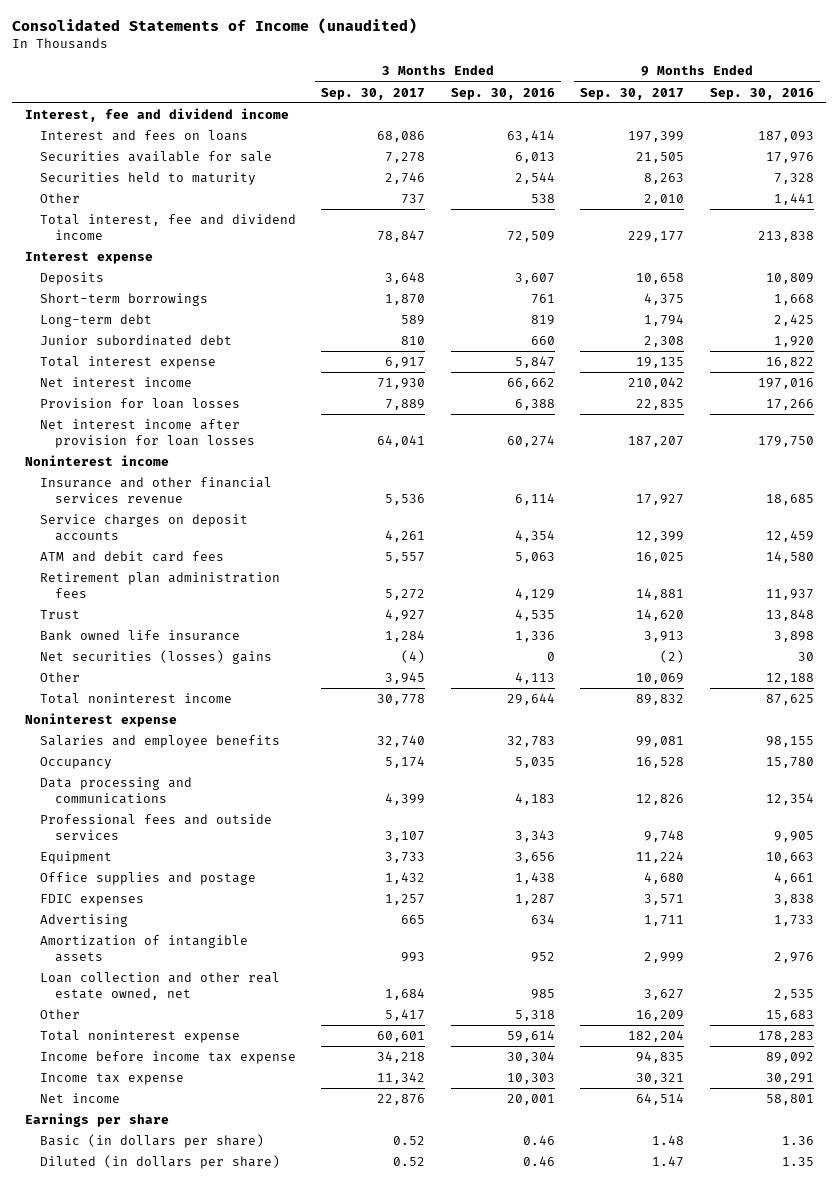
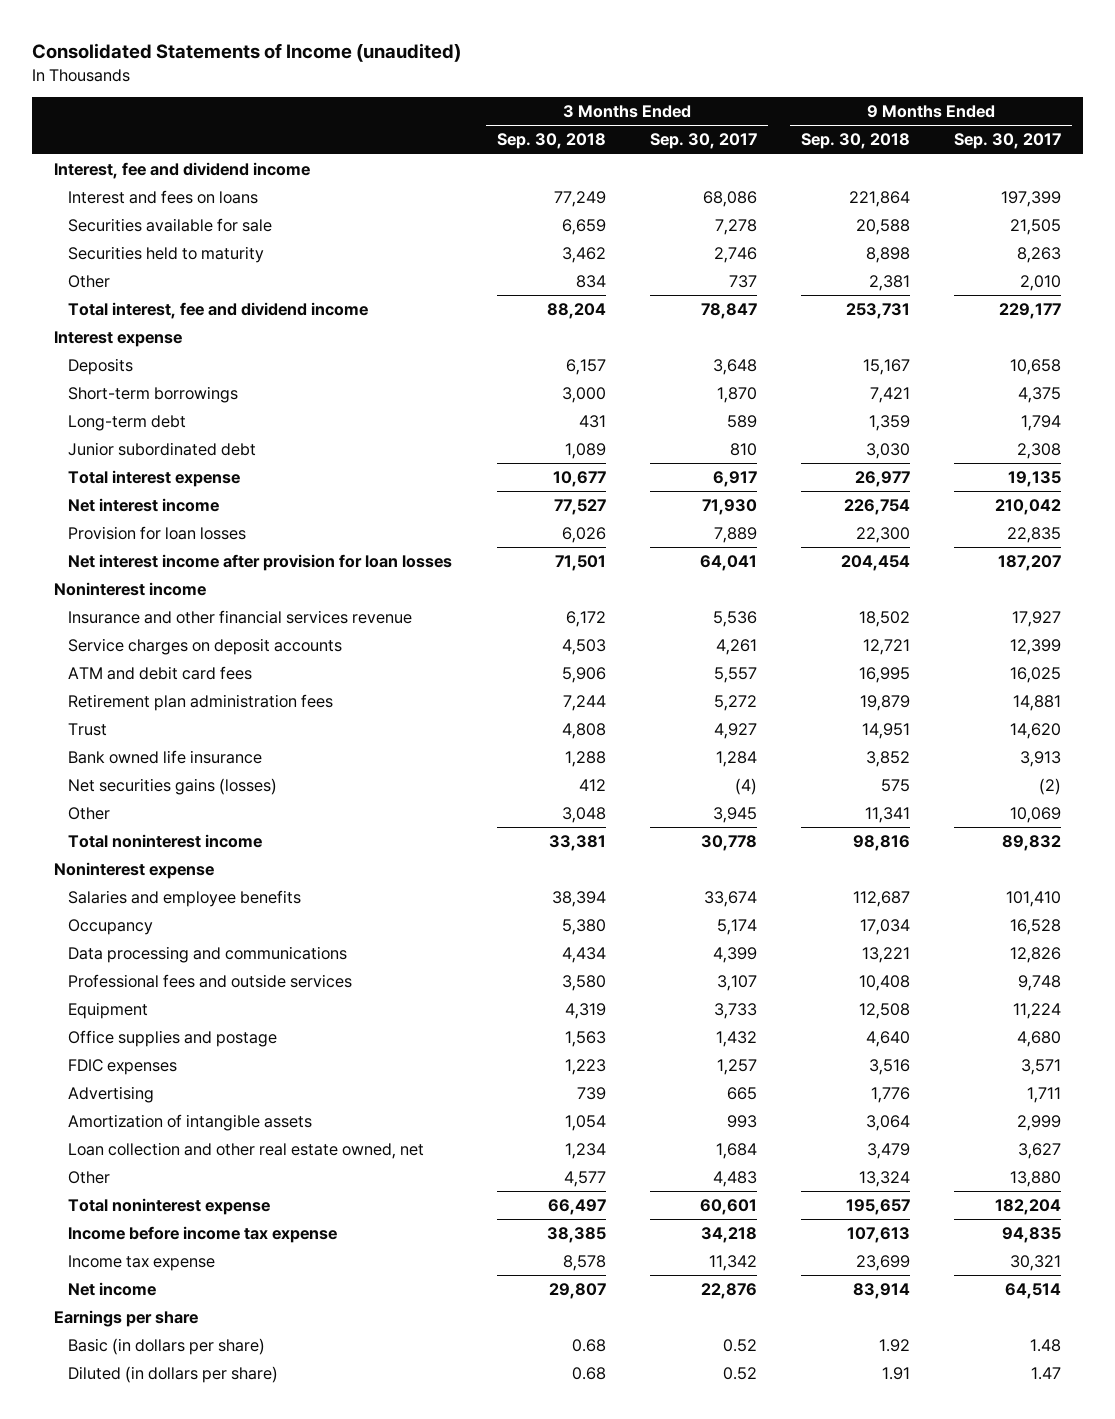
[450,87,555,100] Sep. 30, 2016 -> none
[709,87,814,100] Sep. 30, 2016 -> none
none -> [496,133,606,150] Sep. 30, 2018
none -> [800,133,910,150] Sep. 30, 2018
[39,649,272,664] Net securities (losses) gains -> [68,777,278,795] Net securities gains (losses)
[377,734,426,747] 32,740 -> [703,890,757,907] 33,674
[636,735,685,747] 99,081 -> [1005,890,1061,907] 101,410
[385,1008,426,1021] 5,417 -> [712,1170,757,1187] 4,483
[636,1009,685,1021] 16,209 -> [1009,1170,1061,1187] 13,880

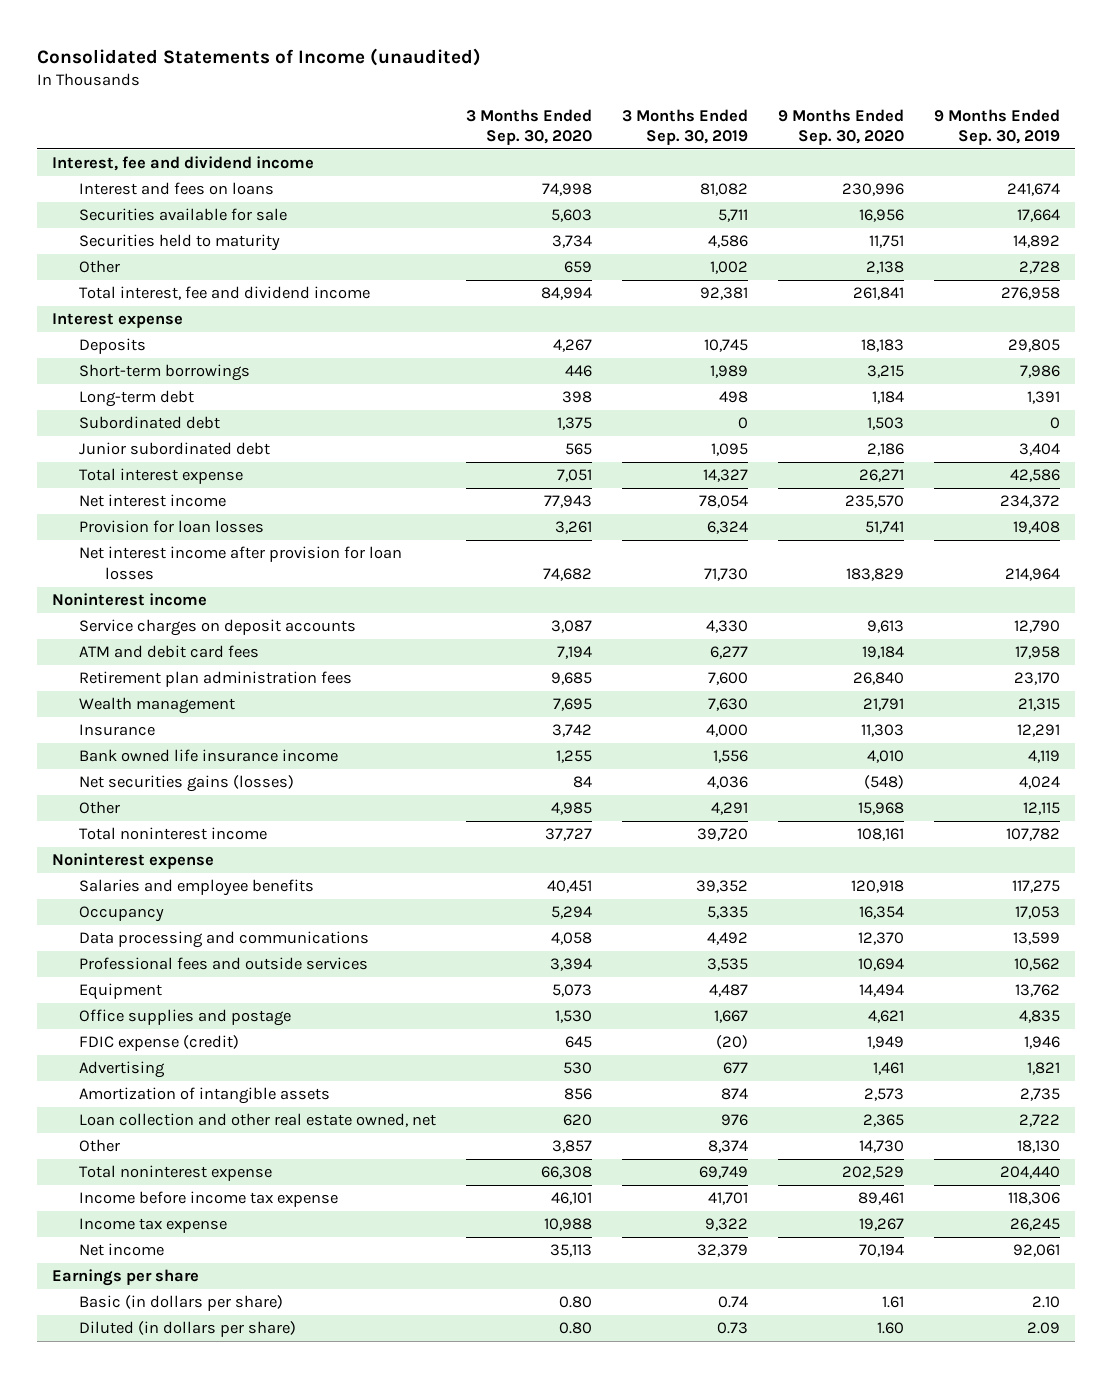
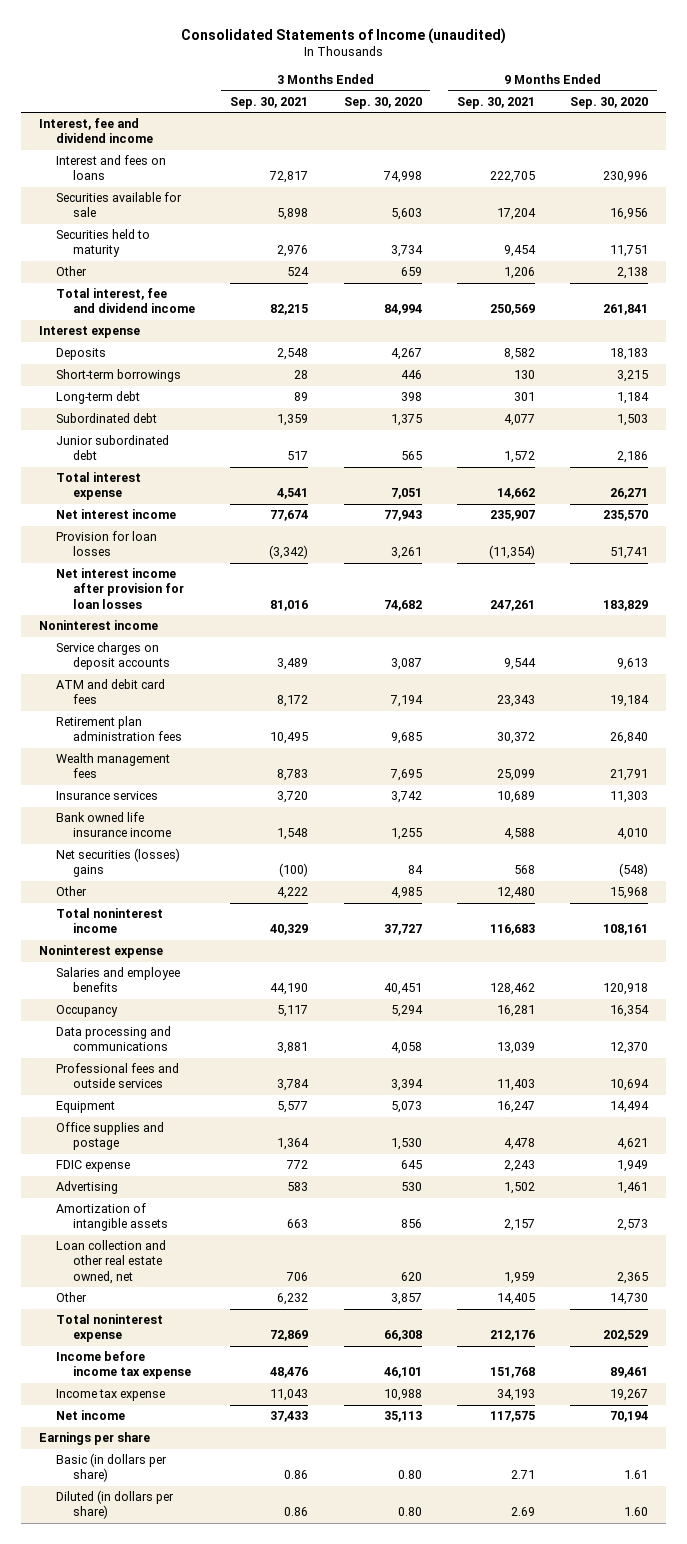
[621,108,748,145] 3 Months Ended Sep. 30, 2019 -> none
[934,108,1061,145] 9 Months Ended Sep. 30, 2019 -> none
none -> [230,96,309,109] Sep. 30, 2021
none -> [457,96,536,109] Sep. 30, 2021
[78,697,235,715] Wealth management -> [55,753,170,779] Wealth management fees
[78,724,155,737] Insurance -> [55,791,158,801] Insurance services
[78,775,294,793] Net securities gains (losses) -> [55,848,180,878] Net securities (losses) gains
[78,1035,239,1052] FDIC expense (credit) -> [55,1160,130,1173] FDIC expense

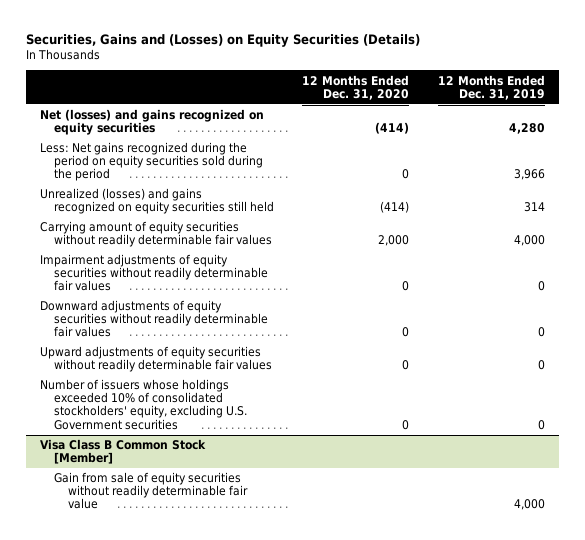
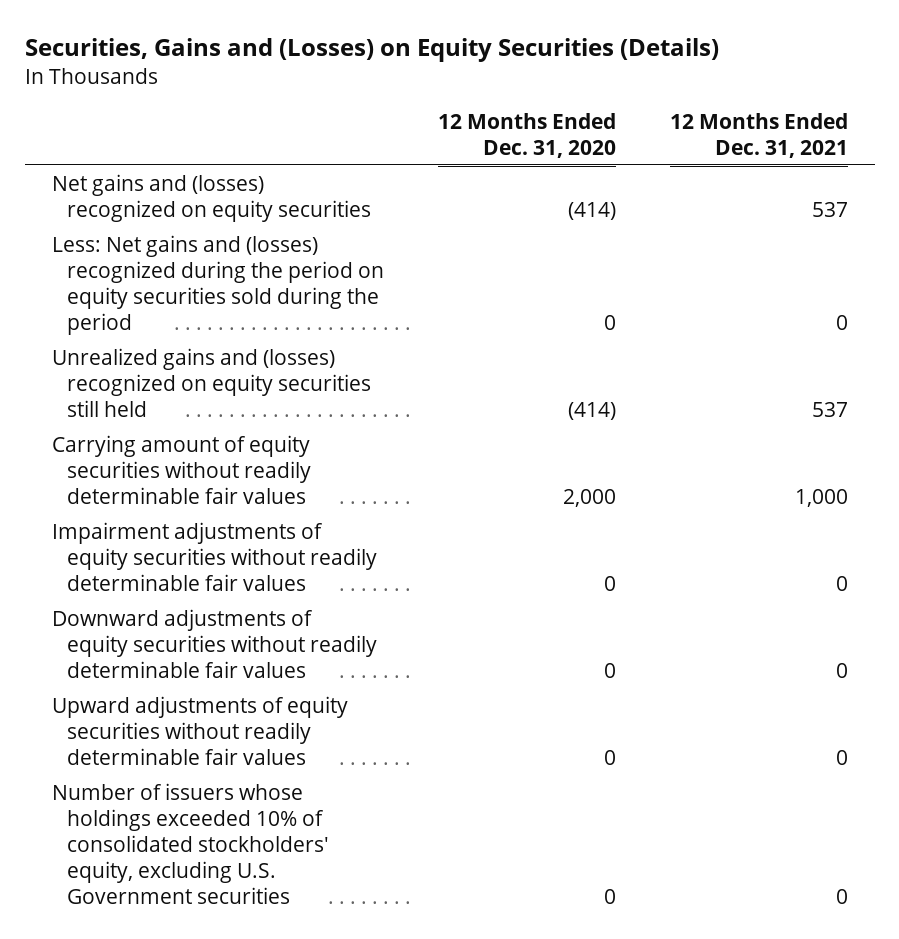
[437,74,545,100] 12 Months Ended Dec. 31, 2019 -> none
none -> [669,112,848,158] 12 Months Ended Dec. 31, 2021
[40,109,265,136] Net (losses) and gains recognized on equity securities -> [51,173,371,222] Net gains and (losses) recognized on equity securities
[40,142,264,182] Less: Net gains recognized during the period on equity securities sold during the period -> [51,234,384,336] Less: Net gains and (losses) recognized during the period on equity securities sold during the period
[40,188,275,215] Unrealized (losses) and gains recognized on equity securities still held -> [51,347,371,417] Unrealized gains and (losses) recognized on equity securities still held
[40,439,207,465] Visa Class B Common Stock [Member] -> none
[54,472,248,510] Gain from sale of equity securities without readily determinable fair value -> none

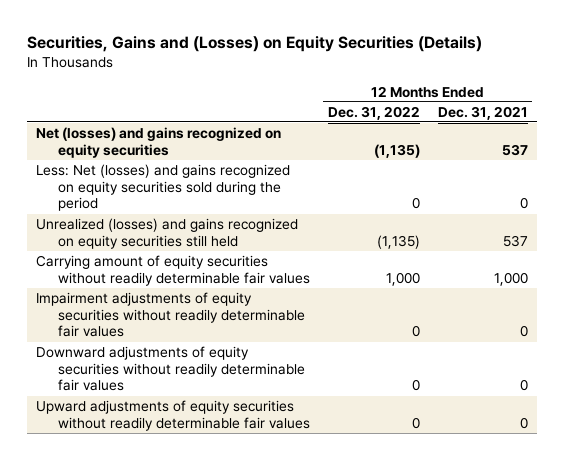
[437,112,616,158] 12 Months Ended Dec. 31, 2020 -> none
none -> [327,105,420,120] Dec. 31, 2022
[51,173,371,222] Net gains and (losses) recognized on equity securities -> [35,127,281,158] Net (losses) and gains recognized on equity securities
[51,234,384,336] Less: Net gains and (losses) recognized during the period on equity securities sold during the period -> [35,164,290,212] Less: Net (losses) and gains recognized on equity securities sold during the period
[51,347,371,417] Unrealized gains and (losses) recognized on equity securities still held -> [35,218,298,249] Unrealized (losses) and gains recognized on equity securities still held
[51,782,329,905] Number of issuers whose holdings exceeded 10% of consolidated stockholders' equity, excluding U.S. Government securities -> none

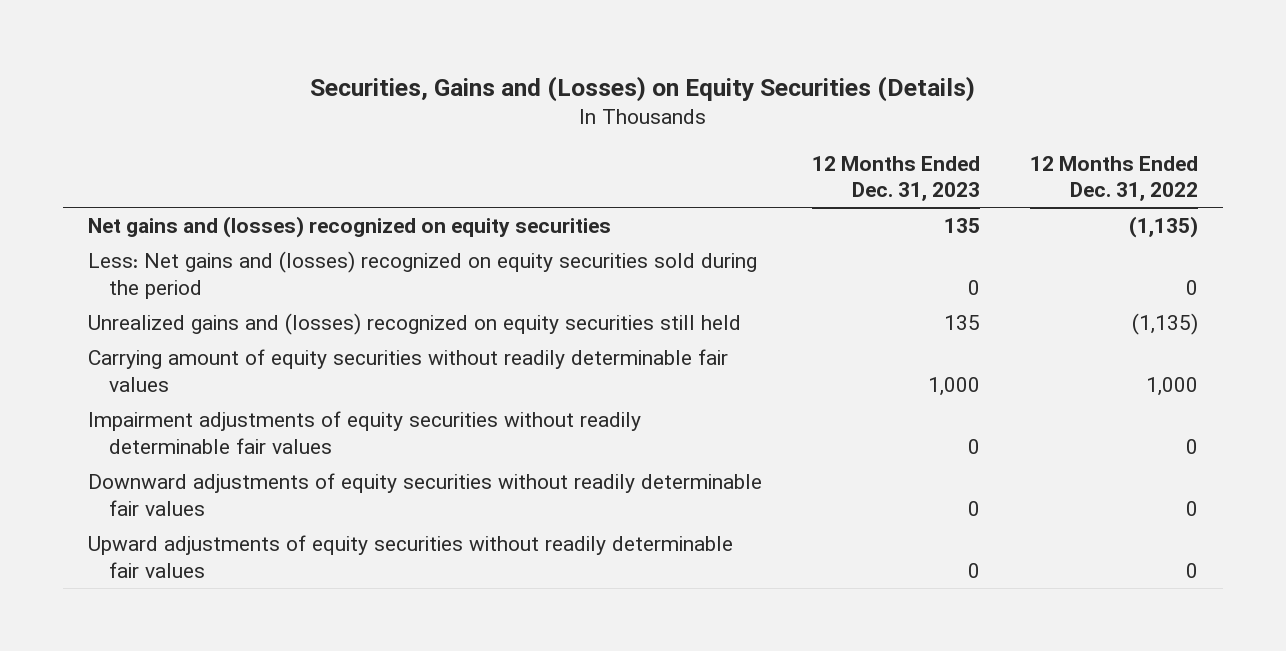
[437,105,528,120] Dec. 31, 2021 -> none
none -> [811,155,980,202] 12 Months Ended Dec. 31, 2023
[35,127,281,158] Net (losses) and gains recognized on equity securities -> [88,216,612,239] Net gains and (losses) recognized on equity securities
[35,164,290,212] Less: Net (losses) and gains recognized on equity securities sold during the period -> [88,251,758,299] Less: Net gains and (losses) recognized on equity securities sold during the period
[35,218,298,249] Unrealized (losses) and gains recognized on equity securities still held -> [88,313,742,336] Unrealized gains and (losses) recognized on equity securities still held

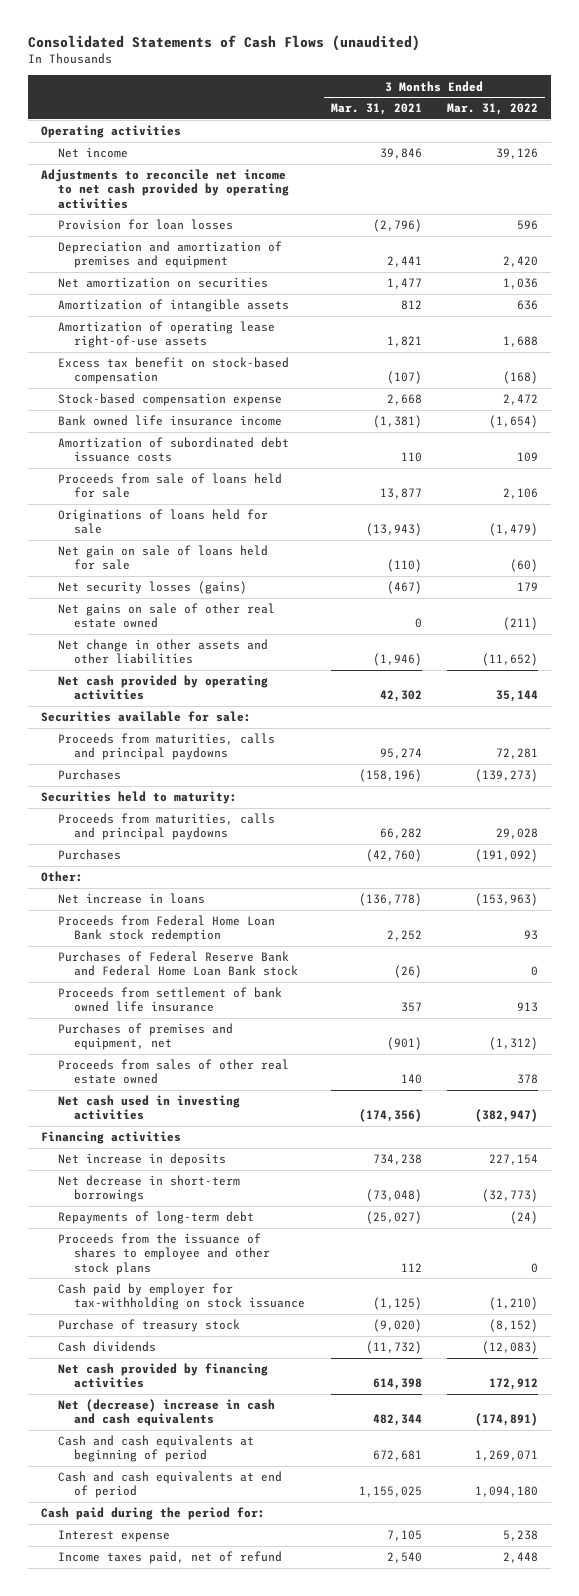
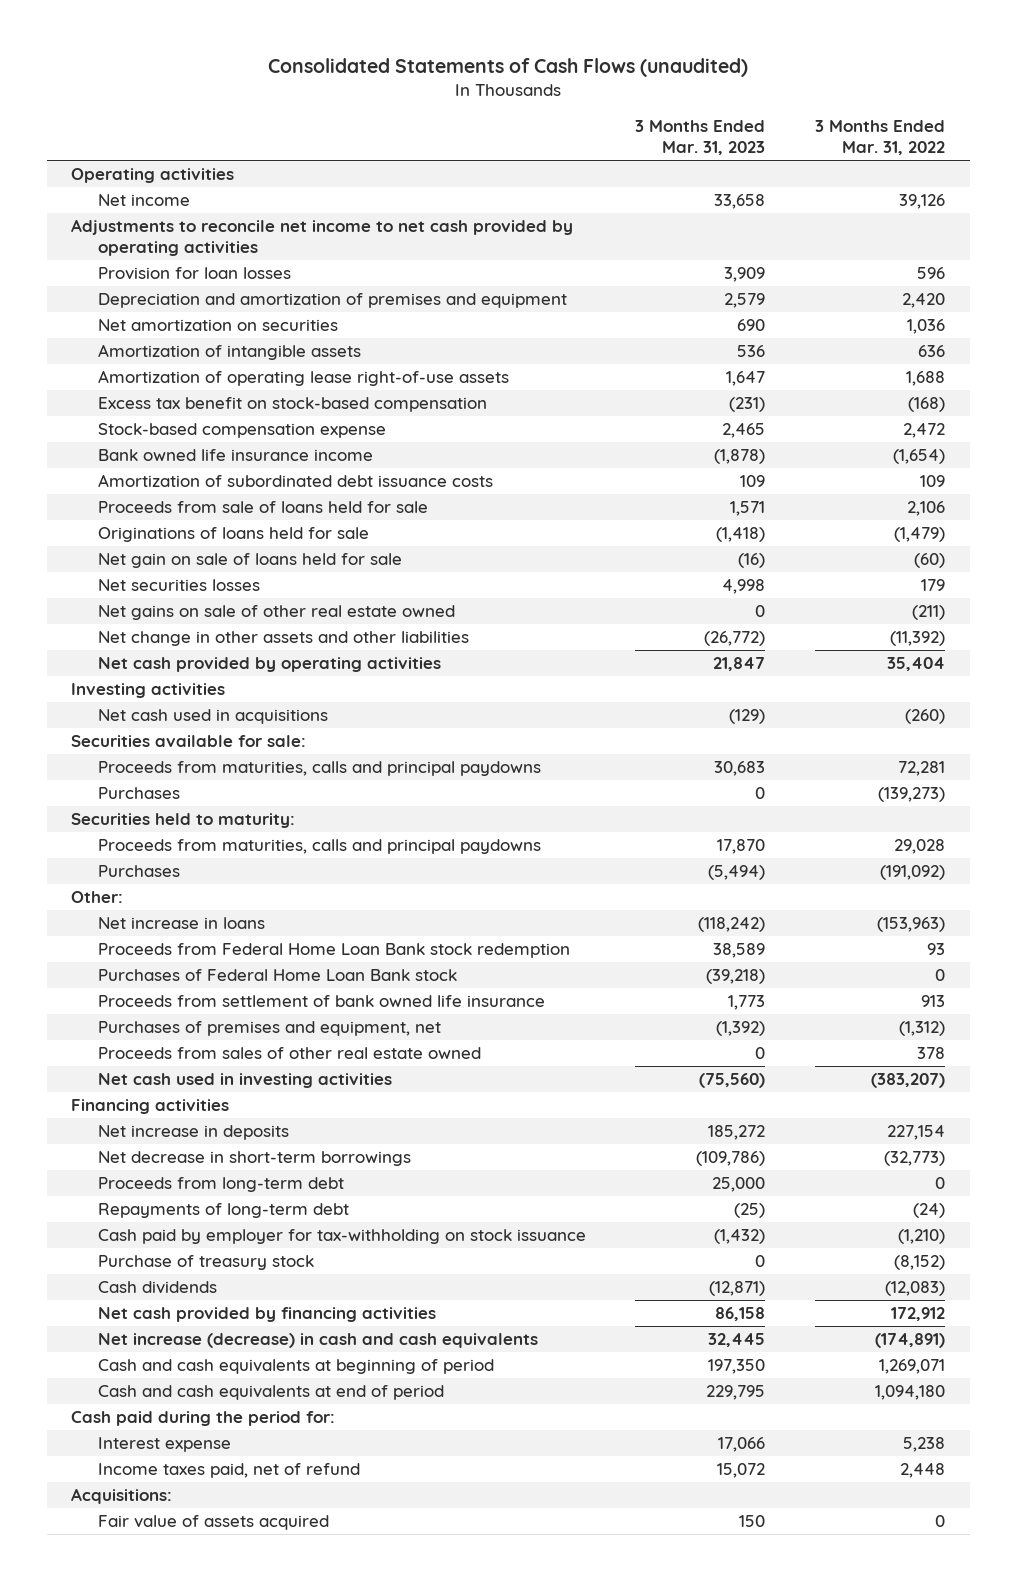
[330,103,422,116] Mar. 31, 2021 -> none
none -> [635,120,766,156] 3 Months Ended Mar. 31, 2023
[57,581,247,595] Net security losses (gains) -> [97,579,260,592] Net securities losses
[482,653,539,667] (11,652) -> [889,631,945,647] (11,392)
[496,690,539,703] 35,144 -> [886,657,945,672] 35,404
none -> [71,683,226,699] Investing activities
none -> [97,709,328,725] Net cash used in acquisitions
[57,951,299,977] Purchases of Federal Reserve Bank and Federal Home Loan Bank stock -> [97,969,457,982] Purchases of Federal Home Loan Bank stock
[475,1109,539,1123] (382,947) -> [870,1073,945,1089] (383,207)
none -> [97,1177,344,1193] Proceeds from long-term debt
[57,1233,271,1275] Proceeds from the issuance of shares to employee and other stock plans -> none
[57,1399,275,1427] Net (decrease) increase in cash and cash equivalents -> [97,1333,538,1349] Net increase (decrease) in cash and cash equivalents
none -> [71,1488,173,1505] Acquisitions:
none -> [97,1515,329,1531] Fair value of assets acquired

